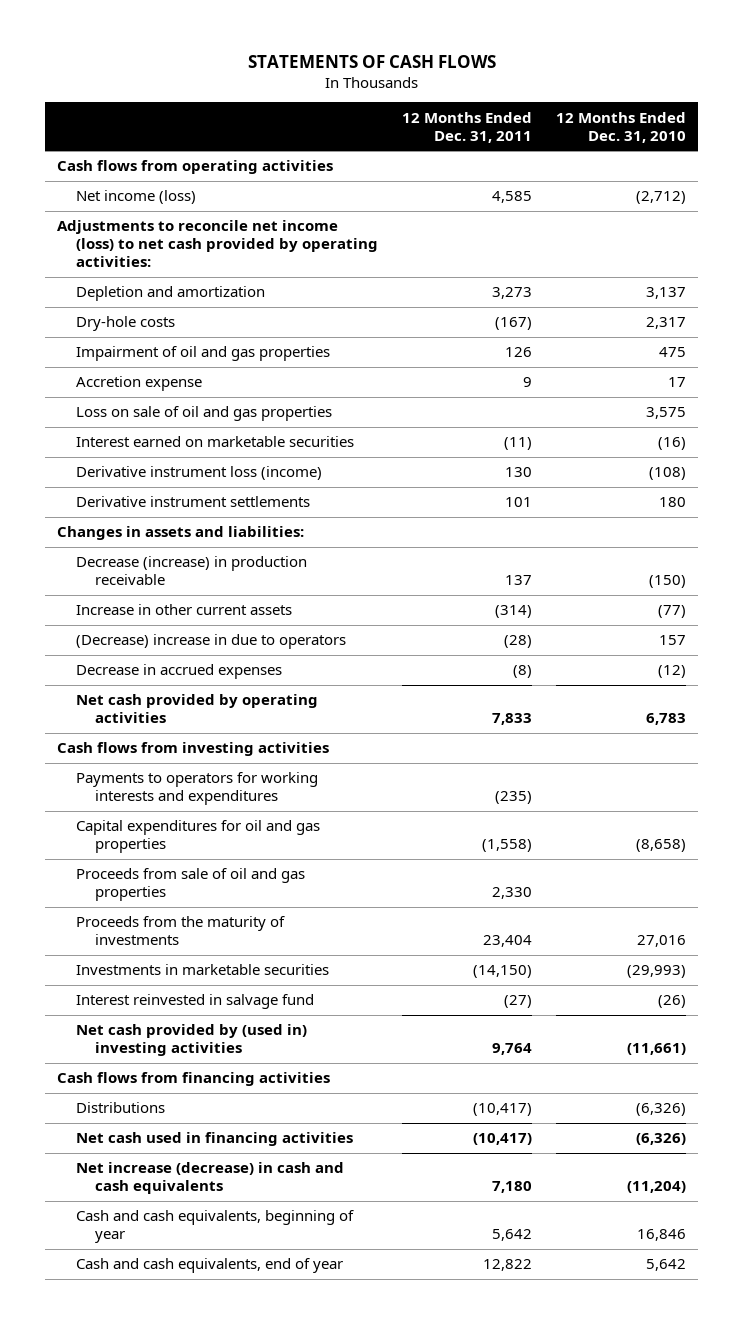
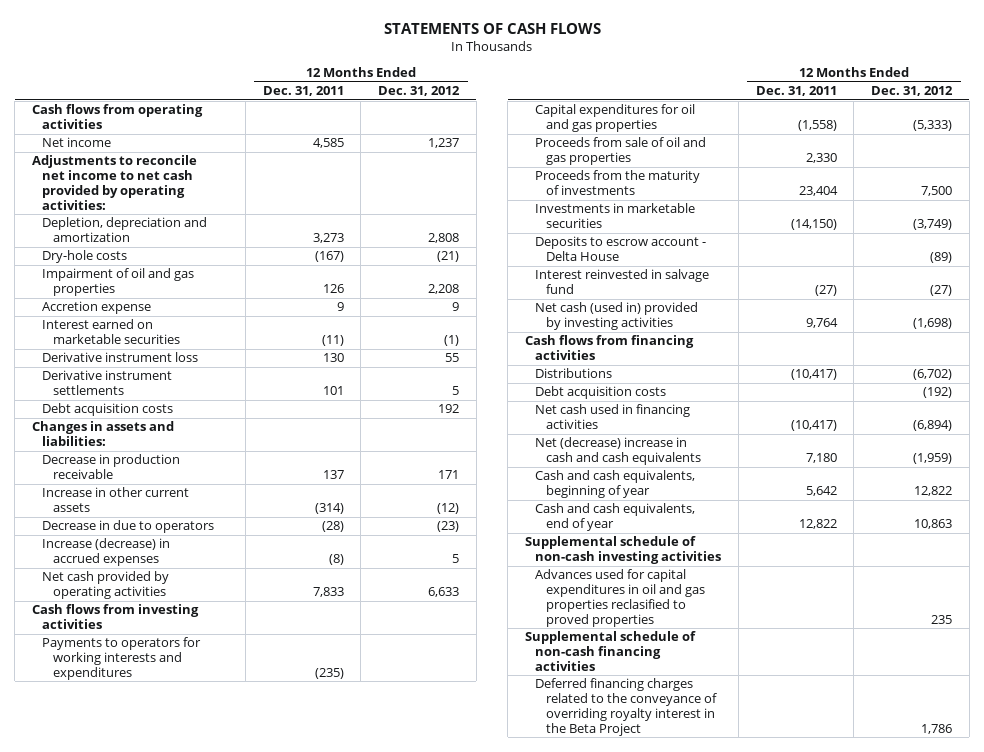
[556,111,687,143] 12 Months Ended Dec. 31, 2010 -> none
none -> [378,86,461,97] Dec. 31, 2012
[75,190,196,205] Net income (loss) -> [42,137,112,148] Net income
[56,220,378,268] Adjustments to reconcile net income (loss) to net cash provided by operating activities: -> [31,155,197,210] Adjustments to reconcile net income to net cash provided by operating activities:
[75,286,265,302] Depletion and amortization -> [42,217,208,243] Depletion, depreciation and amortization
[75,406,332,422] Loss on sale of oil and gas properties -> none
[75,466,322,481] Derivative instrument loss (income) -> [42,352,199,363] Derivative instrument loss
none -> [42,403,174,417] Debt acquisition costs
[75,556,307,586] Decrease (increase) in production receivable -> [42,454,181,480] Decrease in production receivable
[75,634,346,650] (Decrease) increase in due to operators -> [42,520,215,534] Decrease in due to operators
[75,664,282,680] Decrease in accrued expenses -> [42,538,171,567] Increase (decrease) in accrued expenses
none -> [535,236,707,262] Deposits to escrow account - Delta House
[75,1024,307,1057] Net cash provided by (used in) investing activities -> [535,302,699,331] Net cash (used in) provided by investing activities
none -> [535,386,667,400] Debt acquisition costs
[75,1162,344,1195] Net increase (decrease) in cash and cash equivalents -> [535,437,701,466] Net (decrease) increase in cash and cash equivalents
none -> [524,536,722,565] Supplemental schedule of non-cash investing activities
none -> [535,569,705,627] Advances used for capital expenditures in oil and gas properties reclasified to proved properties
none -> [524,631,696,671] Supplemental schedule of non-cash financing activities
none -> [535,678,717,736] Deferred financing charges related to the conveyance of overriding royalty interest in the Beta Project

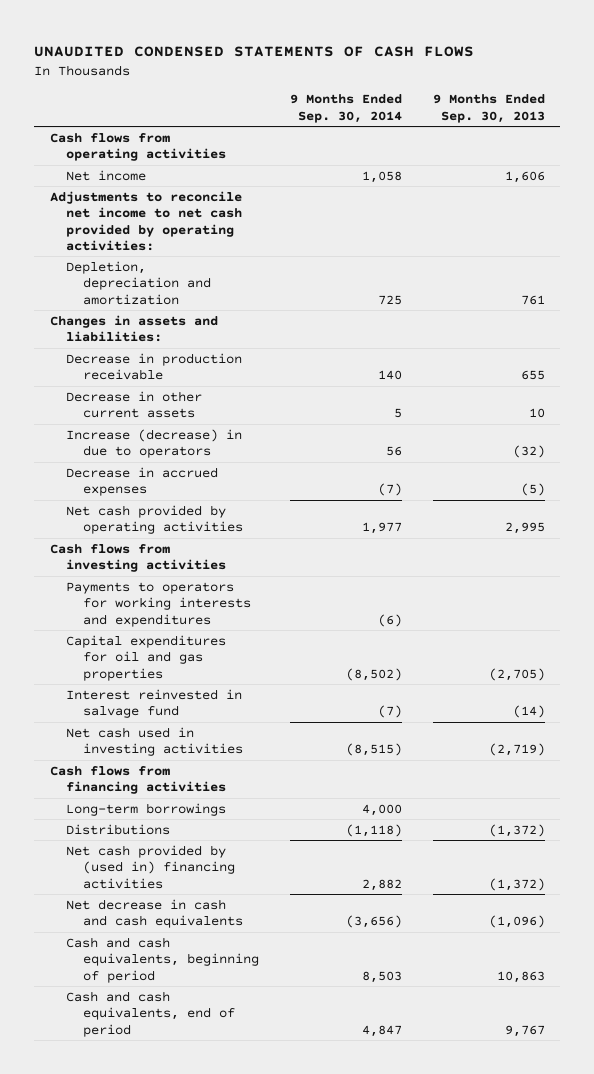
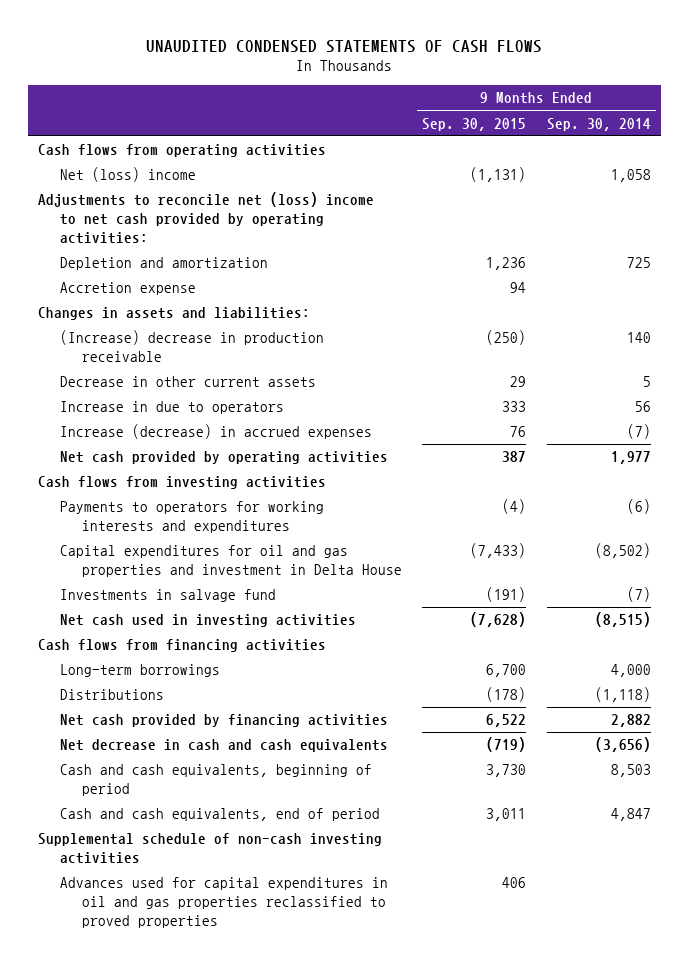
[432,94,545,123] 9 Months Ended Sep. 30, 2013 -> none
none -> [422,117,527,131] Sep. 30, 2015
[66,169,147,181] Net income -> [59,167,196,183] Net (loss) income
[49,190,243,251] Adjustments to reconcile net income to net cash provided by operating activities: -> [38,192,375,245] Adjustments to reconcile net (loss) income to net cash provided by operating activities:
[66,260,212,305] Depletion, depreciation and amortization -> [59,257,268,271] Depletion and amortization
none -> [59,282,196,296] Accretion expense
[66,352,243,381] Decrease in production receivable -> [59,330,324,363] (Increase) decrease in production receivable
[66,428,243,459] Increase (decrease) in due to operators -> [59,401,284,415] Increase in due to operators
[66,466,219,497] Decrease in accrued expenses -> [59,424,372,440] Increase (decrease) in accrued expenses
[66,634,227,681] Capital expenditures for oil and gas properties -> [59,545,402,578] Capital expenditures for oil and gas properties and investment in Delta House
[66,688,243,719] Interest reinvested in salvage fund -> [59,589,276,603] Investments in salvage fund
[66,844,236,889] Net cash provided by (used in) financing activities -> [59,714,388,728] Net cash provided by financing activities
none -> [38,833,383,865] Supplemental schedule of non-cash investing activities
none -> [59,877,388,929] Advances used for capital expenditures in oil and gas properties reclassified to proved properties

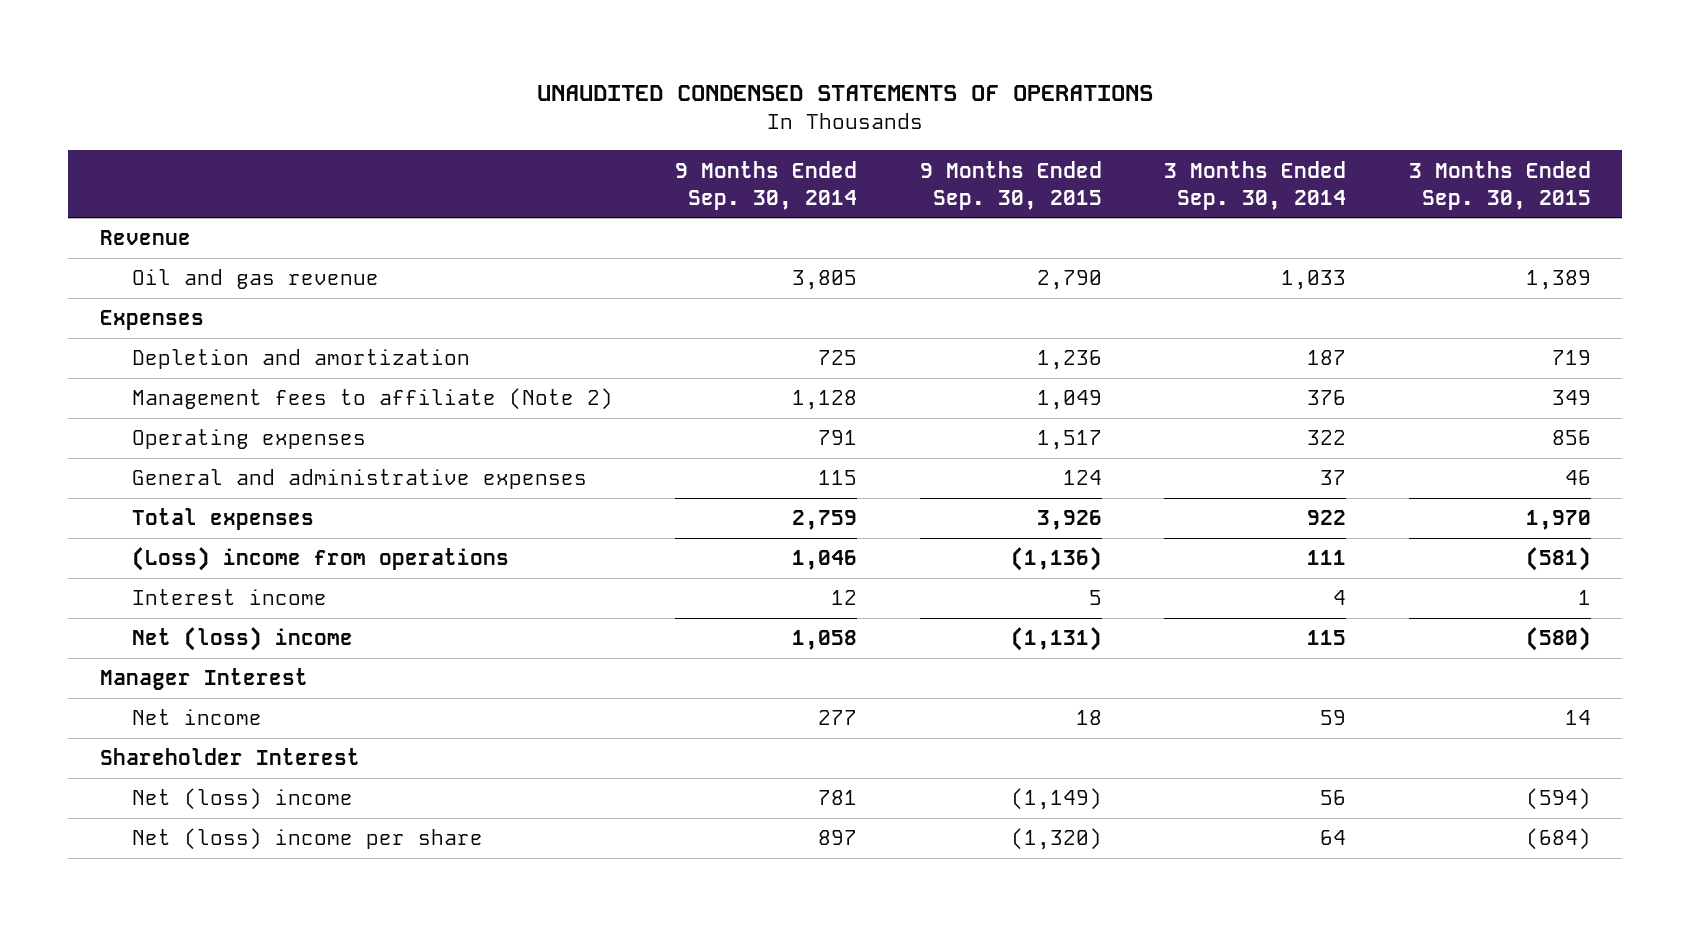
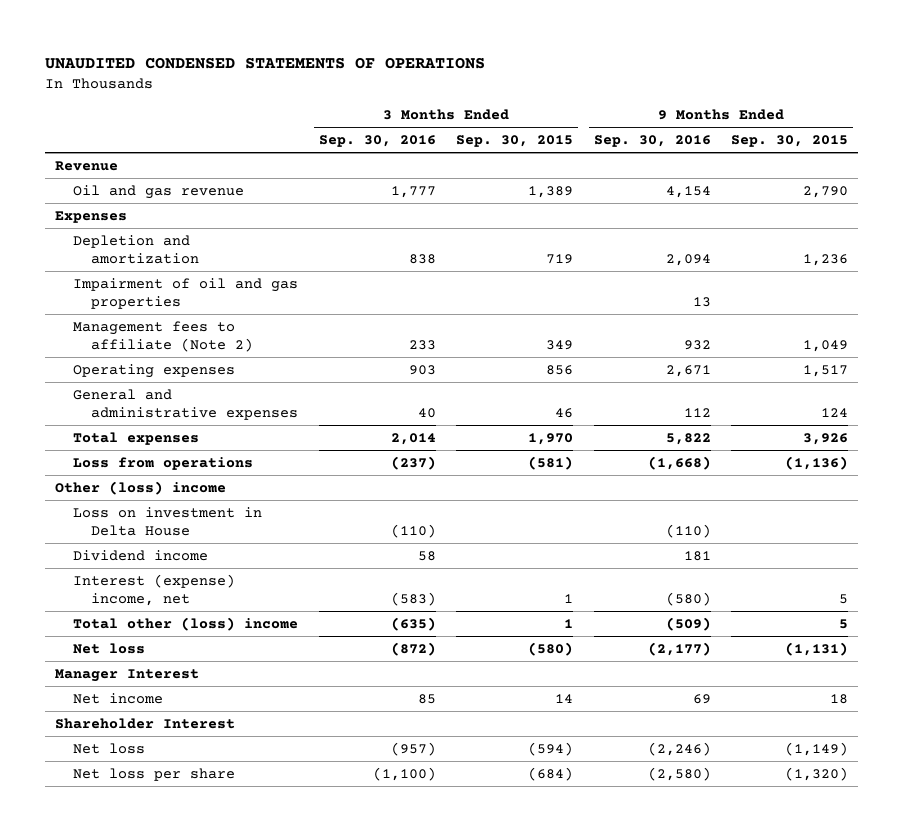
[675,160,858,210] 9 Months Ended Sep. 30, 2014 -> none
[1164,160,1347,210] 3 Months Ended Sep. 30, 2014 -> none
none -> [318,135,436,148] Sep. 30, 2016
none -> [593,135,711,148] Sep. 30, 2016
none -> [73,277,299,310] Impairment of oil and gas properties
[131,547,509,572] (Loss) income from operations -> [73,456,254,470] Loss from operations
none -> [55,480,227,495] Other (loss) income
none -> [73,506,263,537] Loss on investment in Delta House
none -> [73,549,209,561] Dividend income
[131,589,327,606] Interest income -> [73,573,236,607] Interest (expense) income, net
none -> [73,616,299,631] Total other (loss) income
[131,627,353,652] Net (loss) income -> [73,642,146,654] Net loss
[131,788,353,811] Net (loss) income -> [73,742,146,754] Net loss
[131,828,483,851] Net (loss) income per share -> [73,767,236,781] Net loss per share

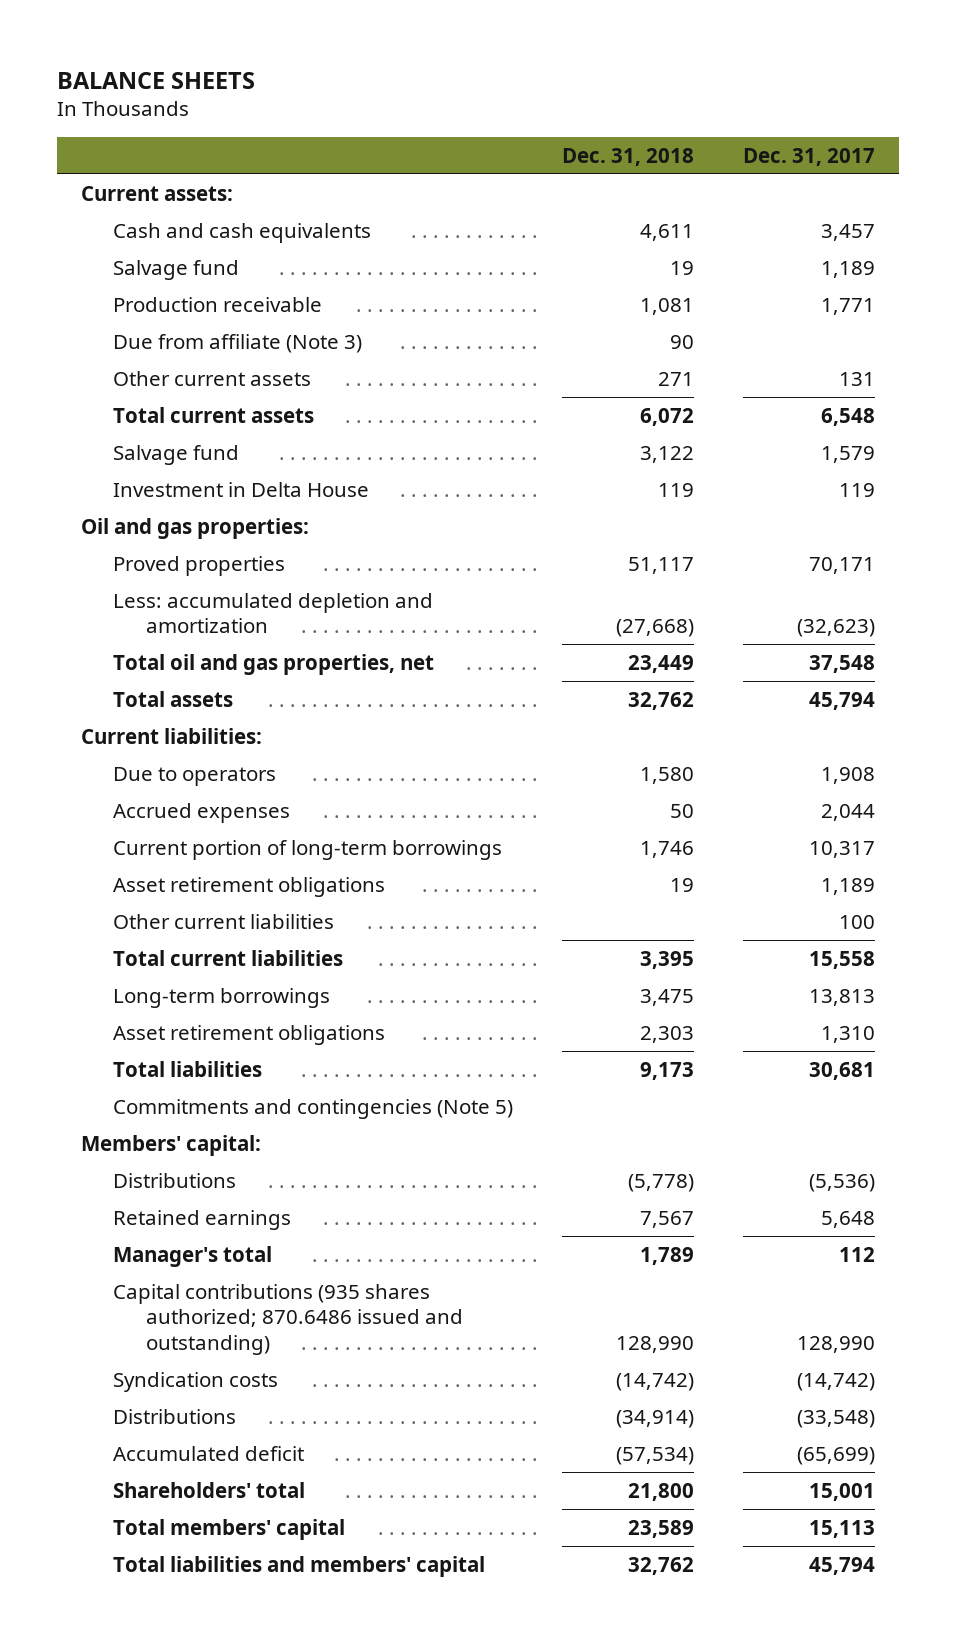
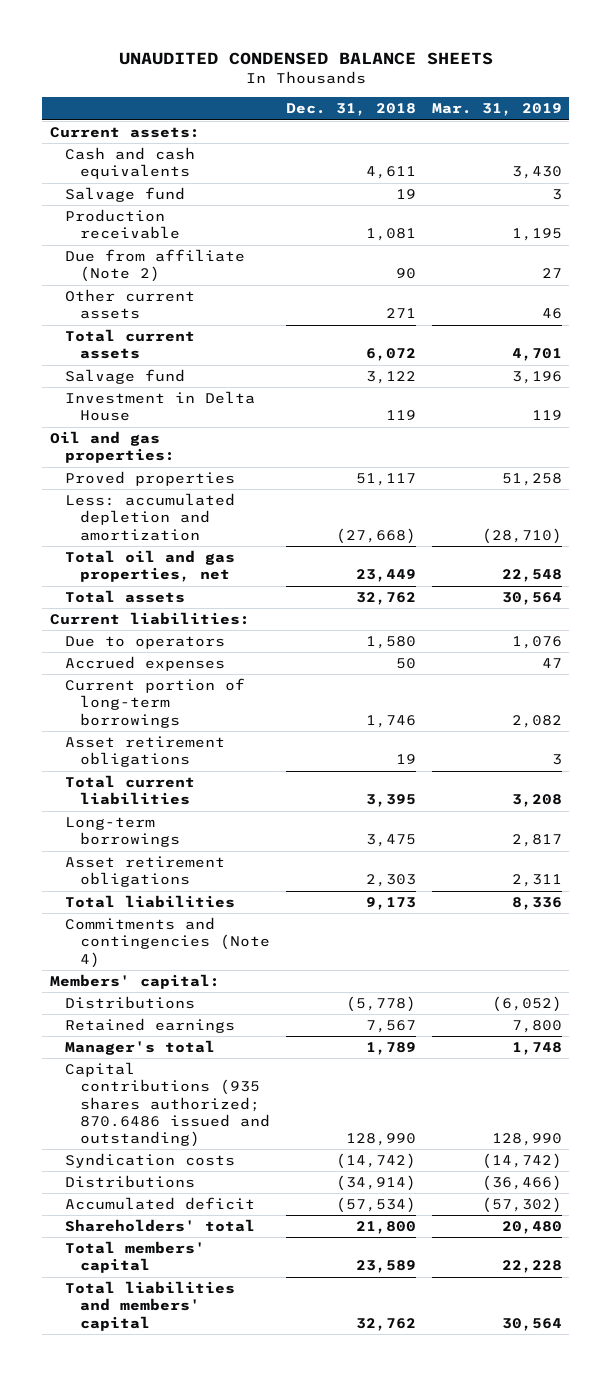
[56,71,255,89] BALANCE SHEETS -> [118,52,493,66] UNAUDITED CONDENSED BALANCE SHEETS
[742,147,875,166] Dec. 31, 2017 -> none
none -> [431,103,562,117] Mar. 31, 2019
[113,333,363,353] Due from affiliate (Note 3) -> [65,249,246,283] Due from affiliate (Note 2)
[113,913,335,929] Other current liabilities -> none
[113,1098,514,1119] Commitments and contingencies (Note 5) -> [65,917,271,968] Commitments and contingencies (Note 4)

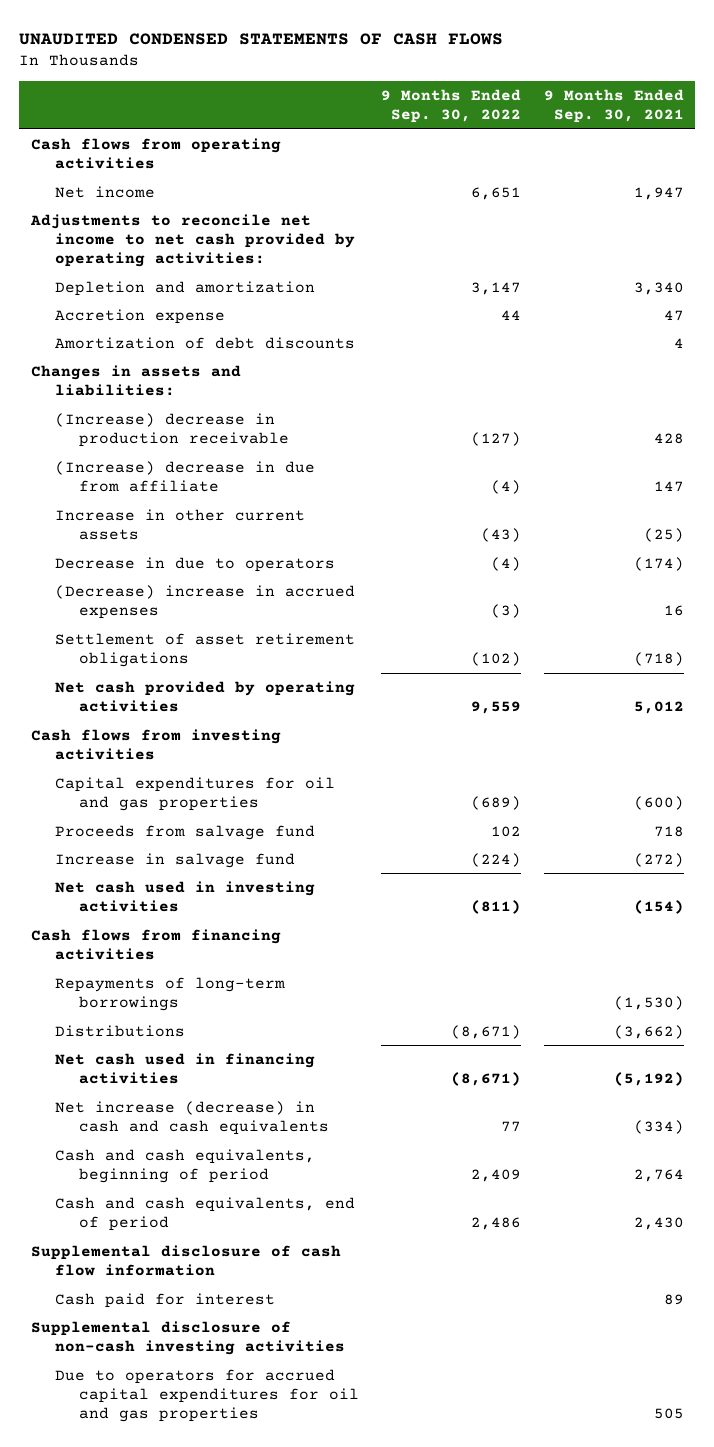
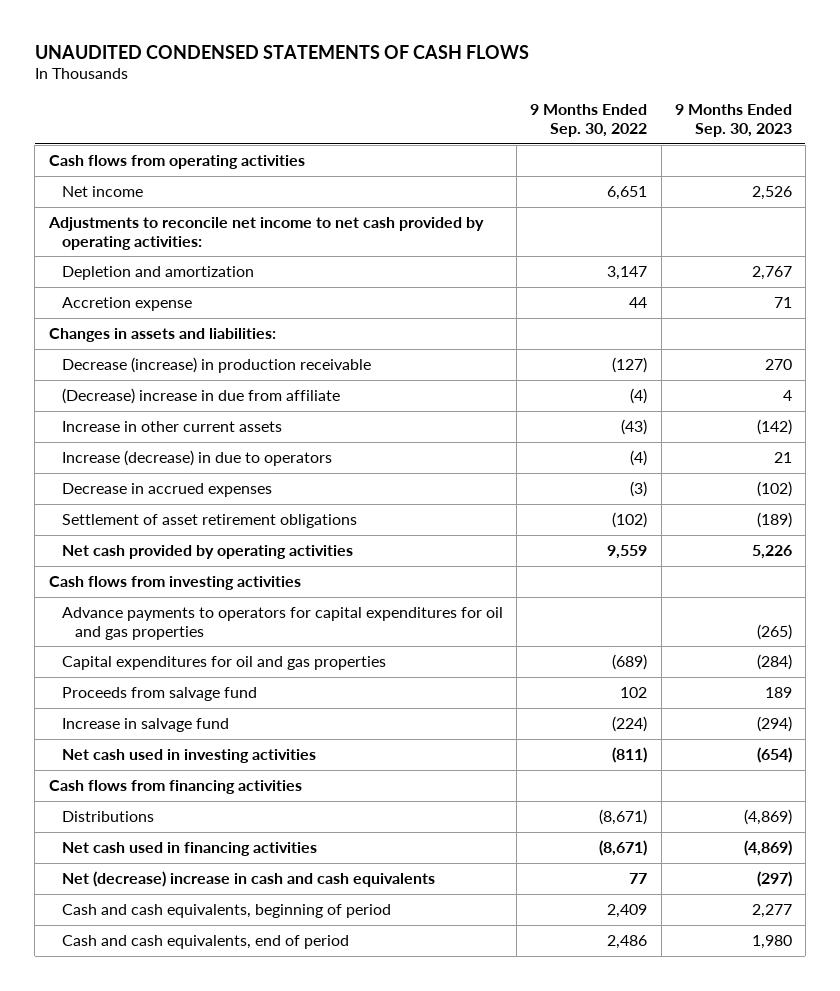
[543,88,684,124] 9 Months Ended Sep. 30, 2021 -> none
none -> [674,104,792,138] 9 Months Ended Sep. 30, 2023
[54,336,355,349] Amortization of debt discounts -> none
[54,412,289,448] (Increase) decrease in production receivable -> [62,356,372,373] Decrease (increase) in production receivable
[54,460,315,493] (Increase) decrease in due from affiliate -> [62,387,341,404] (Decrease) increase in due from affiliate
[54,556,335,572] Decrease in due to operators -> [62,449,333,466] Increase (decrease) in due to operators
[54,584,355,620] (Decrease) increase in accrued expenses -> [62,482,273,497] Decrease in accrued expenses
none -> [62,606,504,640] Advance payments to operators for capital expenditures for oil and gas properties
[54,976,285,1012] Repayments of long-term borrowings -> none
[54,1100,329,1136] Net increase (decrease) in cash and cash equivalents -> [62,870,436,887] Net (decrease) increase in cash and cash equivalents
[30,1244,341,1277] Supplemental disclosure of cash flow information -> none
[54,1292,275,1308] Cash paid for interest -> none
[30,1320,345,1356] Supplemental disclosure of non-cash investing activities -> none
[54,1368,359,1423] Due to operators for accrued capital expenditures for oil and gas properties -> none

